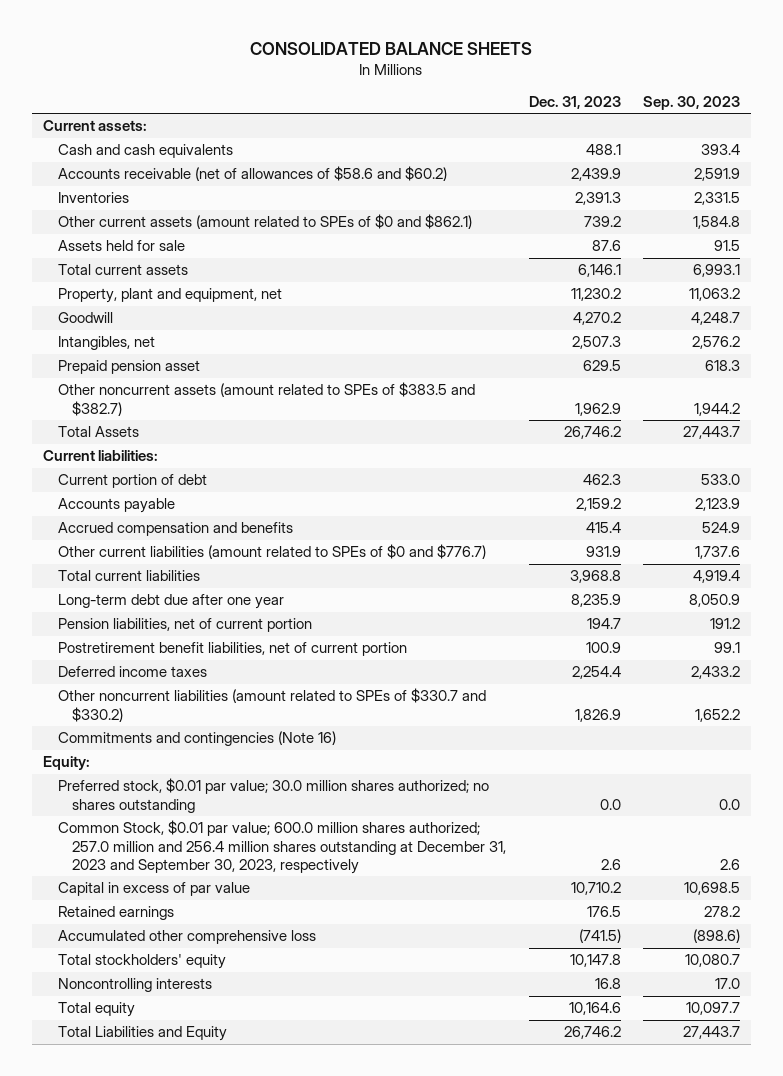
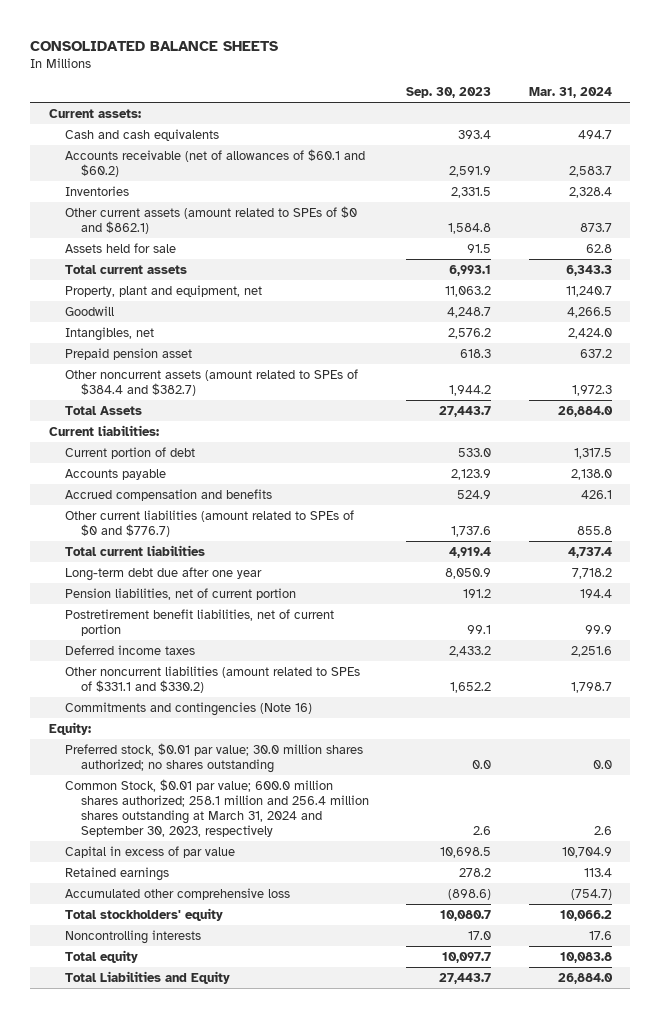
[528,95,621,109] Dec. 31, 2023 -> none
none -> [528,87,612,99] Mar. 31, 2024
[57,166,447,182] Accounts receivable (net of allowances of $58.6 and $60.2) -> [65,149,366,177] Accounts receivable (net of allowances of $60.1 and $60.2)
[57,382,475,416] Other noncurrent assets (amount related to SPEs of $383.5 and $382.7) -> [65,369,359,396] Other noncurrent assets (amount related to SPEs of $384.4 and $382.7)
[57,688,486,722] Other noncurrent liabilities (amount related to SPEs of $330.7 and $330.2) -> [65,666,361,693] Other noncurrent liabilities (amount related to SPEs of $331.1 and $330.2)
[57,820,507,874] Common Stock, $0.01 par value; 600.0 million shares authorized; 257.0 million and 256.4 million shares outstanding at December 31, 2023 and September 30, 2023, respectively -> [65,779,370,837] Common Stock, $0.01 par value; 600.0 million shares authorized; 258.1 million and 256.4 million shares outstanding at March 31, 2024 and September 30, 2023, respectively

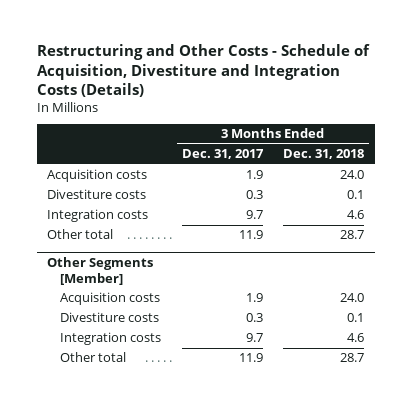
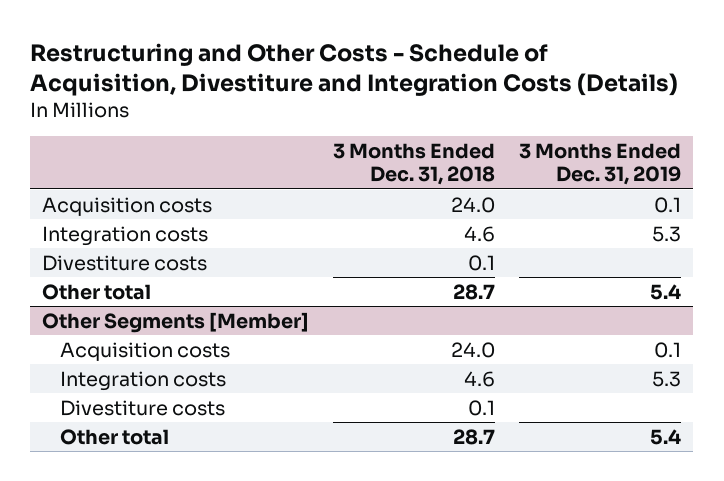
[181,149,264,160] Dec. 31, 2017 -> none
none -> [519,142,682,186] 3 Months Ended Dec. 31, 2019
[47,189,147,200] Divestiture costs -> [42,254,208,271] Divestiture costs
[60,312,160,323] Divestiture costs -> [59,399,225,416] Divestiture costs

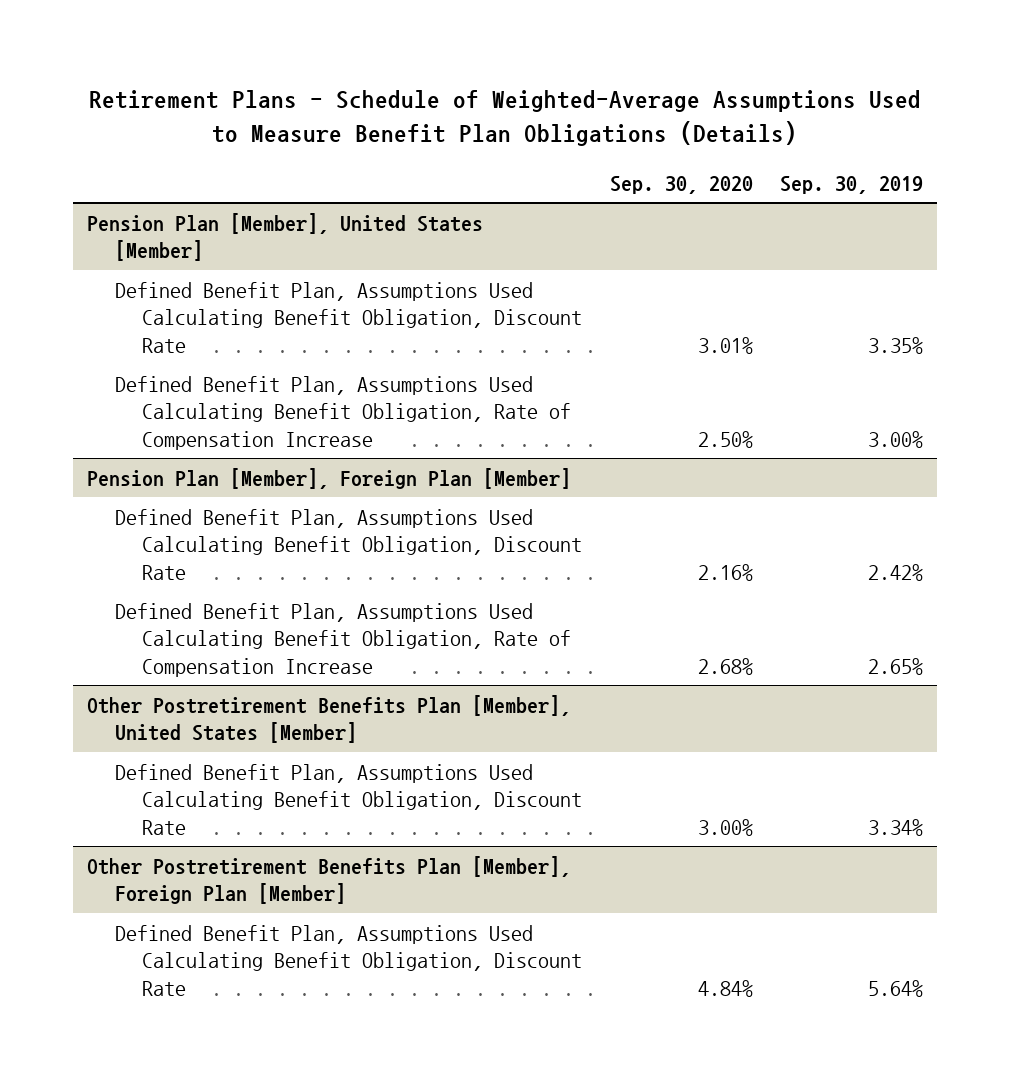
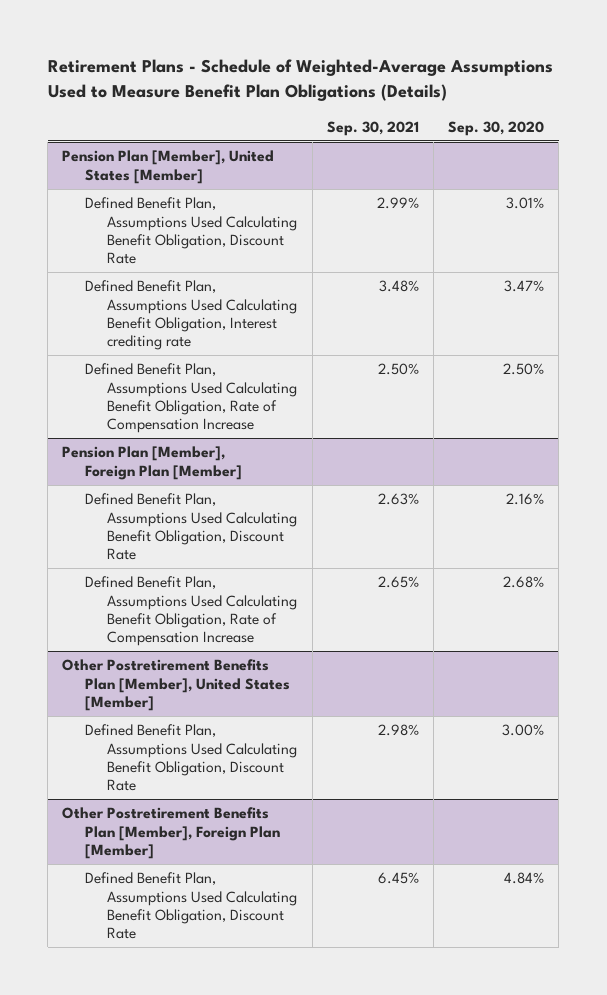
[779,175,923,194] Sep. 30, 2019 -> none
none -> [326,120,419,136] Sep. 30, 2021
none -> [84,280,298,351] Defined Benefit Plan, Assumptions Used Calculating Benefit Obligation, Interest crediting rate

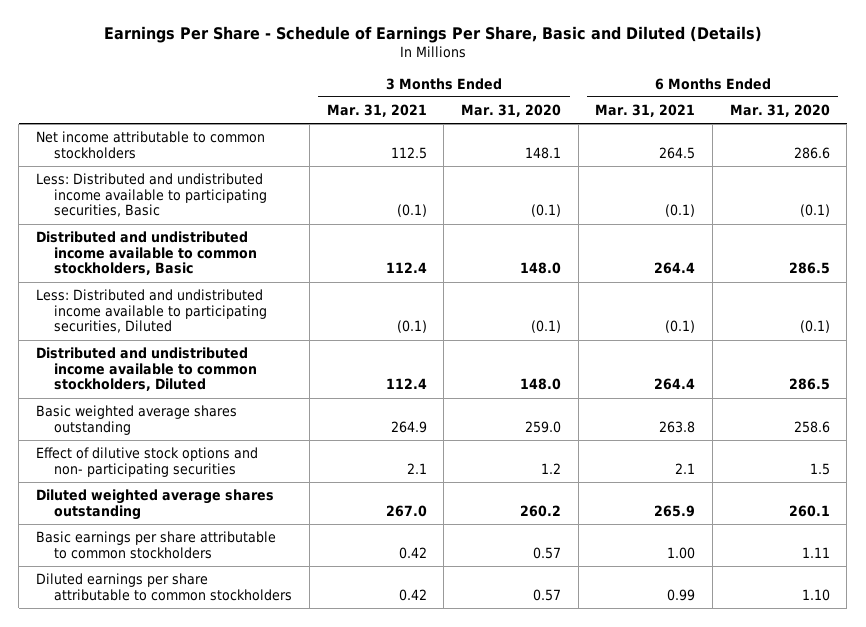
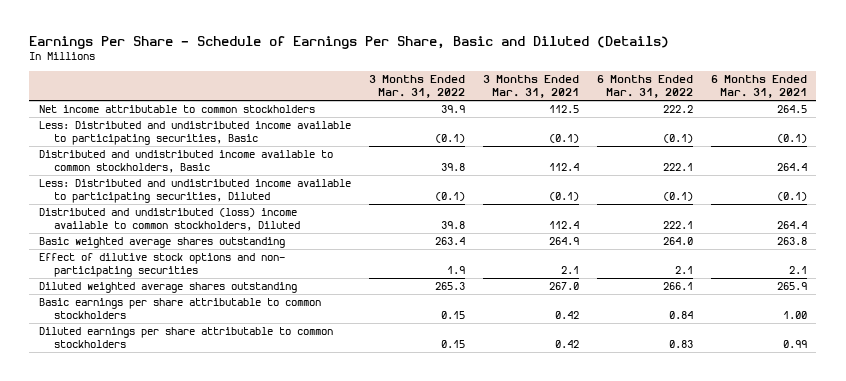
[461,103,562,117] Mar. 31, 2020 -> none
[729,103,830,117] Mar. 31, 2020 -> none
none -> [368,75,465,99] 3 Months Ended Mar. 31, 2022
none -> [597,75,694,99] 6 Months Ended Mar. 31, 2022
[35,346,258,392] Distributed and undistributed income available to common stockholders, Diluted -> [38,208,301,231] Distributed and undistributed (loss) income available to common stockholders, Diluted

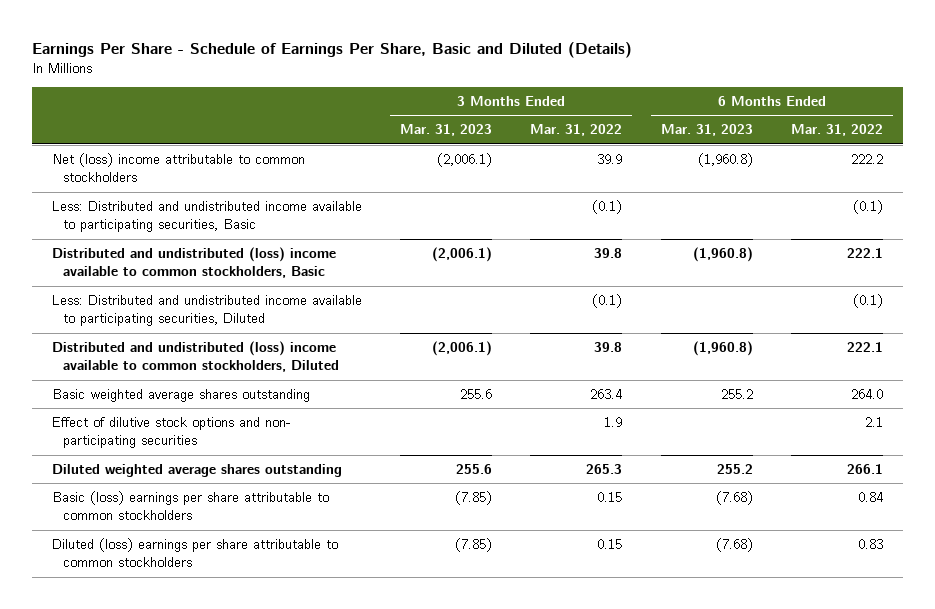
[482,75,579,99] 3 Months Ended Mar. 31, 2021 -> none
[711,75,808,99] 6 Months Ended Mar. 31, 2021 -> none
none -> [399,124,492,137] Mar. 31, 2023
none -> [660,124,753,137] Mar. 31, 2023
[38,105,315,114] Net income attributable to common stockholders -> [51,153,305,183] Net (loss) income attributable to common stockholders
[38,150,333,173] Distributed and undistributed income available to common stockholders, Basic -> [51,247,336,279] Distributed and undistributed (loss) income available to common stockholders, Basic
[38,298,321,319] Basic earnings per share attributable to common stockholders -> [51,491,329,521] Basic (loss) earnings per share attributable to common stockholders
[38,327,333,348] Diluted earnings per share attributable to common stockholders -> [51,538,338,568] Diluted (loss) earnings per share attributable to common stockholders

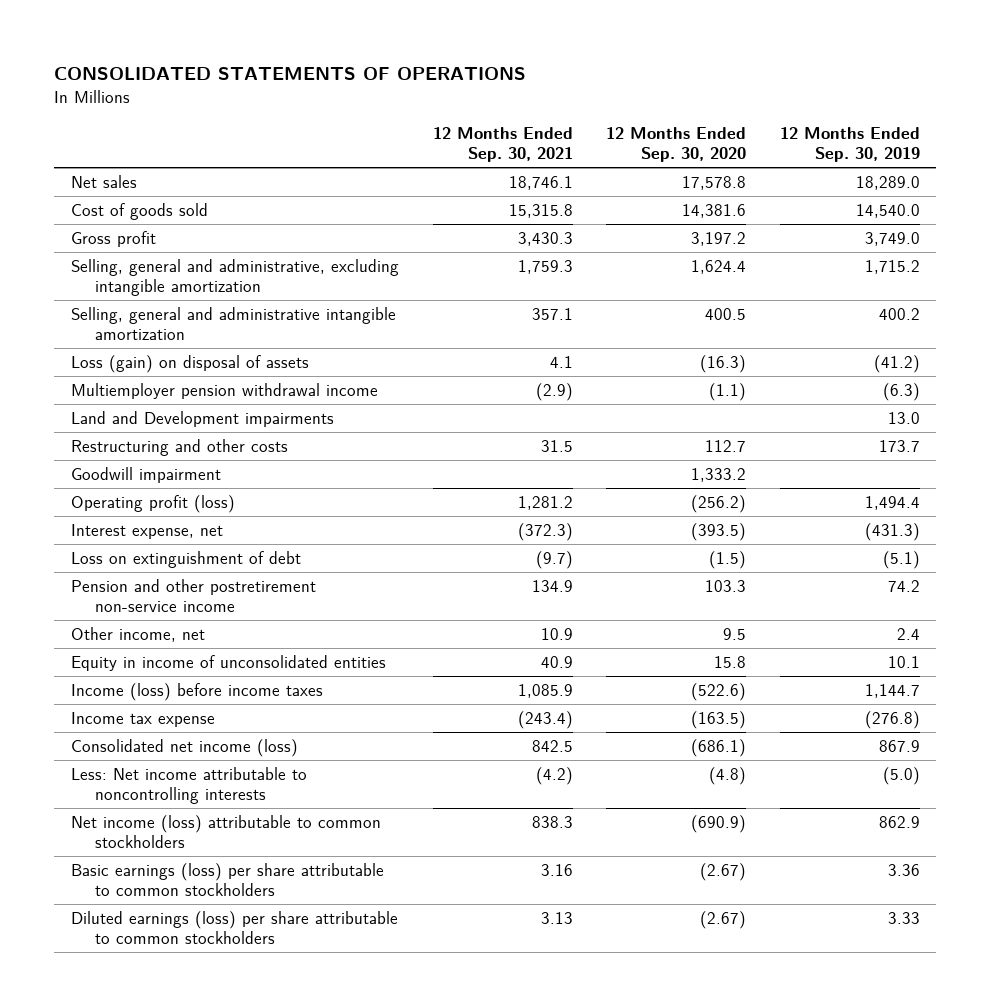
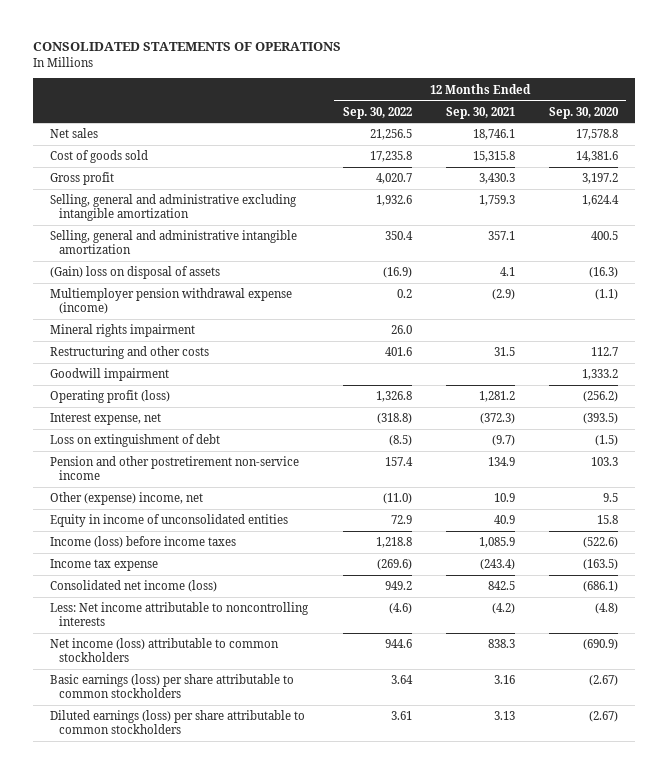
[779,127,920,163] 12 Months Ended Sep. 30, 2019 -> none
none -> [342,106,412,119] Sep. 30, 2022
[71,258,400,297] Selling, general and administrative, excluding intangible amortization -> [50,194,298,222] Selling, general and administrative excluding intangible amortization
[71,354,310,373] Loss (gain) on disposal of assets -> [50,266,221,280] (Gain) loss on disposal of assets
[71,382,379,399] Multiemployer pension withdrawal income -> [50,288,293,315] Multiemployer pension withdrawal expense (income)
[71,410,335,427] Land and Development impairments -> [50,324,196,338] Mineral rights impairment
[71,626,206,642] Other income, net -> [50,492,204,506] Other (expense) income, net

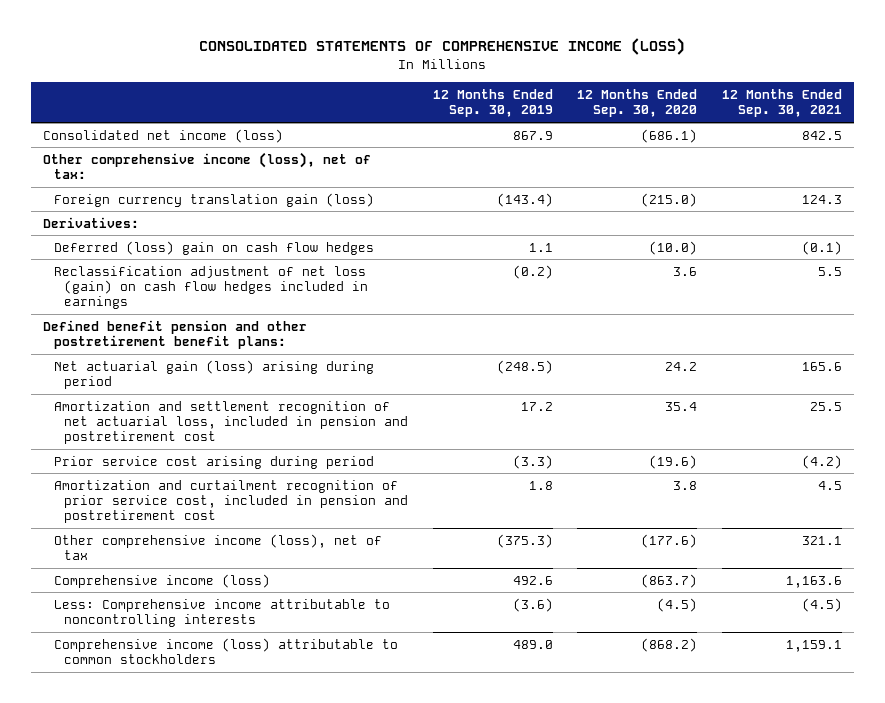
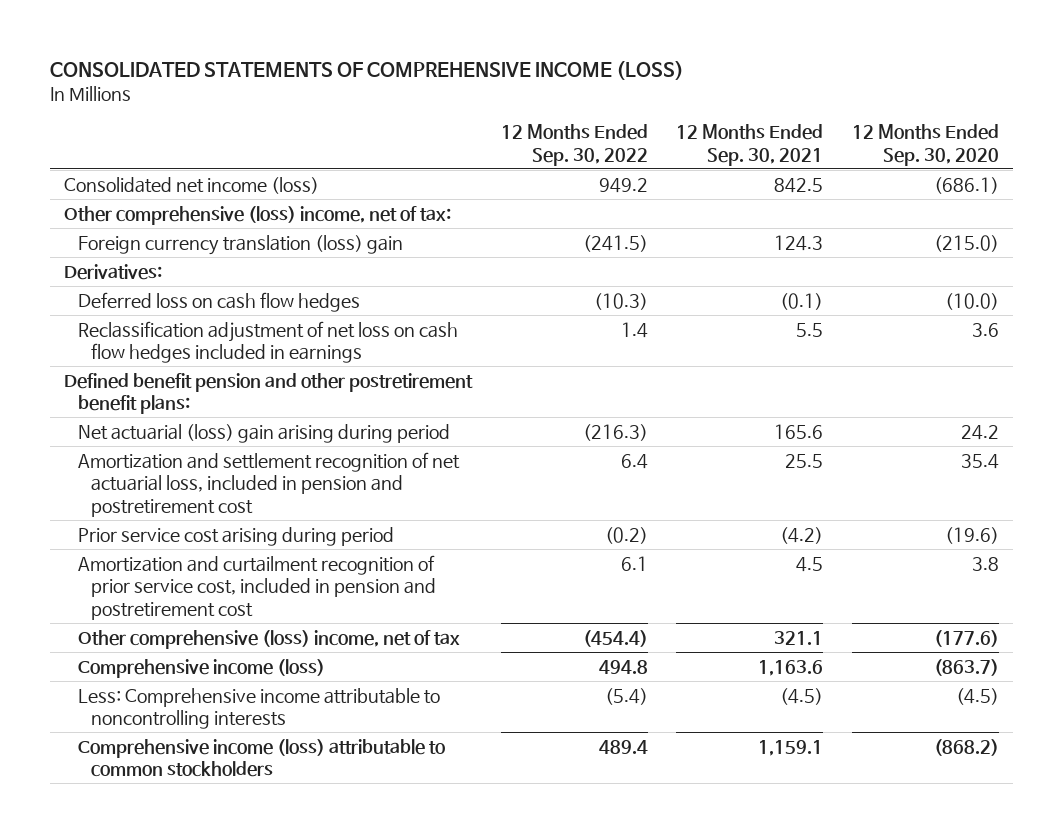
[432,89,553,118] 12 Months Ended Sep. 30, 2019 -> none
none -> [500,124,648,166] 12 Months Ended Sep. 30, 2022
[43,151,372,180] Other comprehensive income (loss), net of tax: -> [64,205,452,225] Other comprehensive (loss) income, net of tax:
[53,192,374,207] Foreign currency translation gain (loss) -> [77,234,403,255] Foreign currency translation (loss) gain
[53,240,374,255] Deferred (loss) gain on cash flow hedges -> [77,291,360,312] Deferred loss on cash flow hedges
[53,265,369,310] Reclassification adjustment of net loss (gain) on cash flow hedges included in earnings -> [77,320,458,364] Reclassification adjustment of net loss on cash flow hedges included in earnings
[53,359,374,390] Net actuarial gain (loss) arising during period -> [77,423,450,443] Net actuarial (loss) gain arising during period
[53,533,382,561] Other comprehensive income (loss), net of tax -> [77,629,460,649] Other comprehensive (loss) income, net of tax

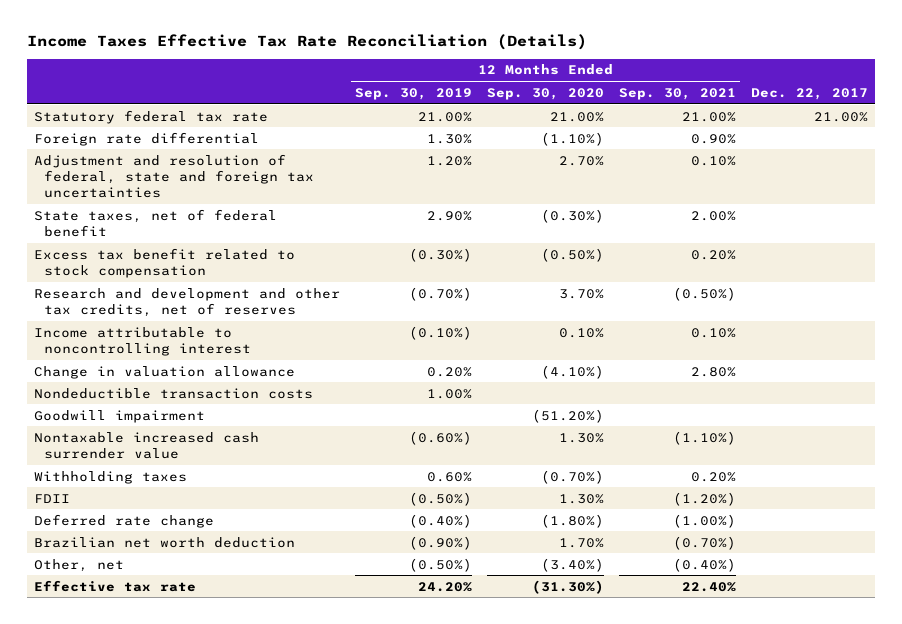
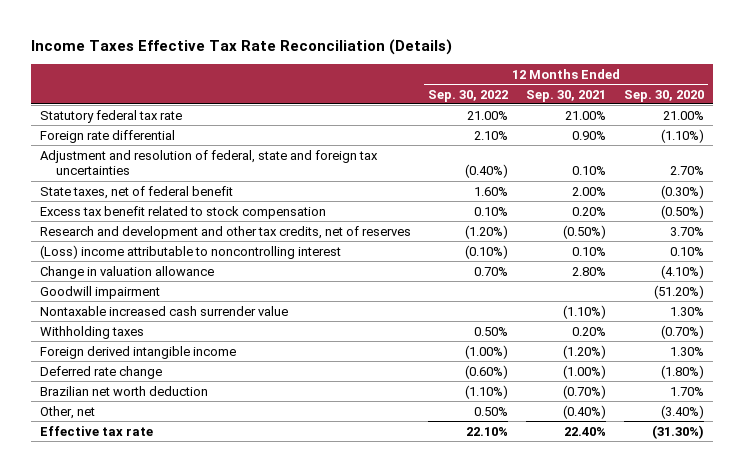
[355,87,473,100] Sep. 30, 2019 -> none
[750,87,868,100] Dec. 22, 2017 -> none
none -> [428,89,509,102] Sep. 30, 2022
[34,326,252,356] Income attributable to noncontrolling interest -> [39,244,341,259] (Loss) income attributable to noncontrolling interest
[34,387,314,399] Nondeductible transaction costs -> none
[34,493,71,503] FDII -> [39,345,236,359] Foreign derived intangible income

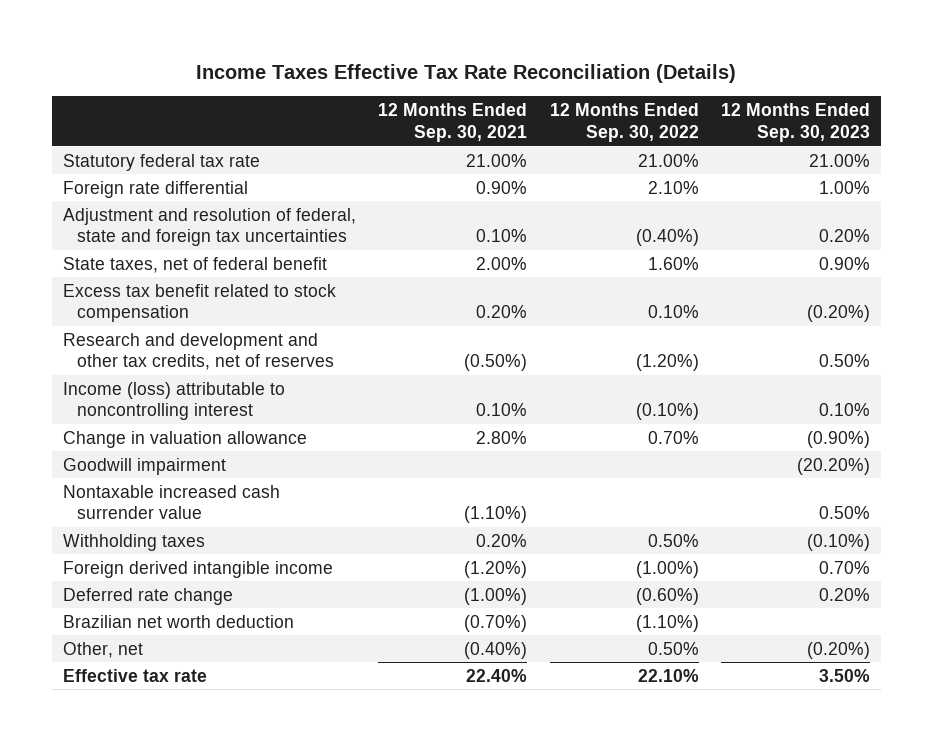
[623,89,704,102] Sep. 30, 2020 -> none
none -> [720,103,870,142] 12 Months Ended Sep. 30, 2023
[39,244,341,259] (Loss) income attributable to noncontrolling interest -> [63,381,286,421] Income (loss) attributable to noncontrolling interest

